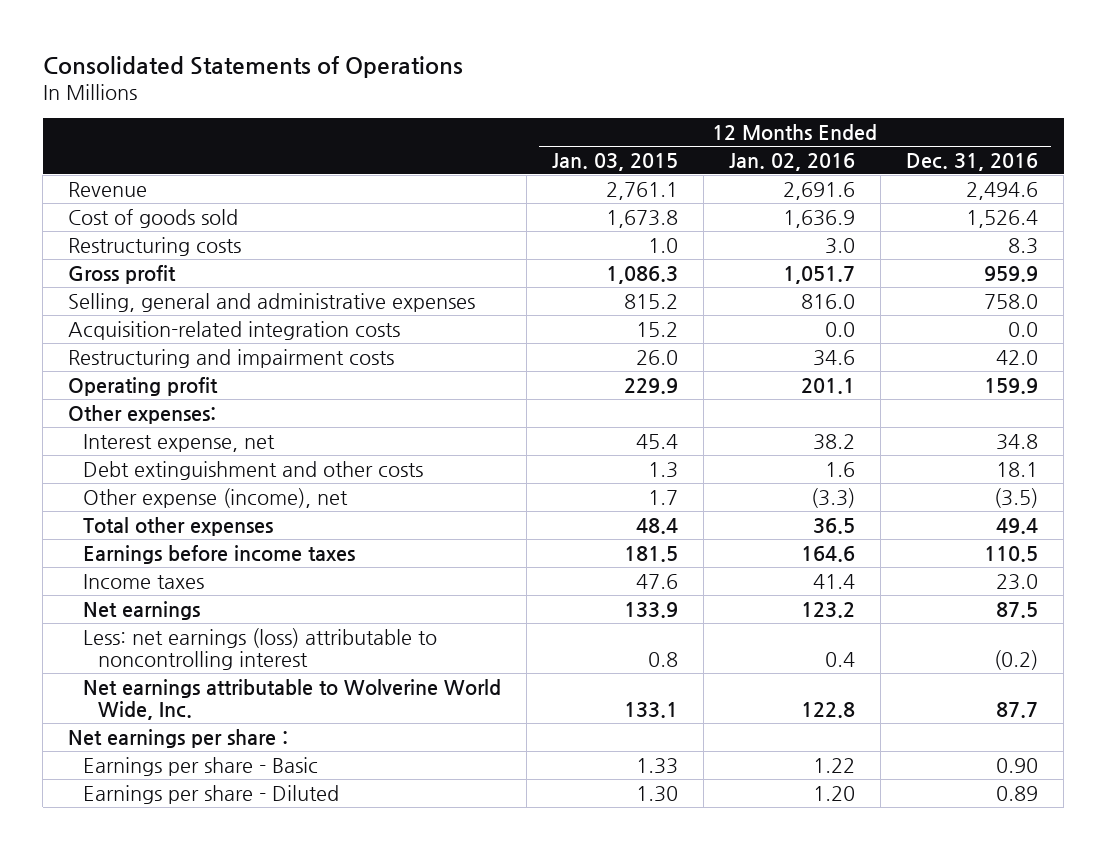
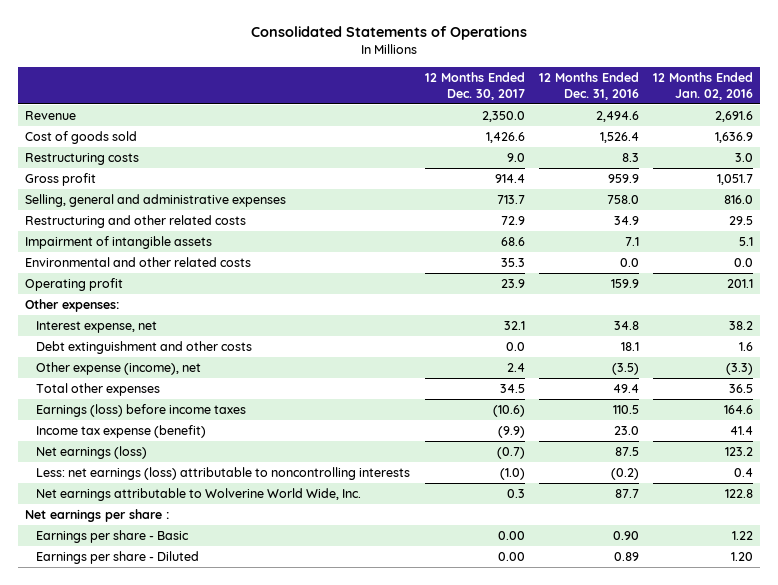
[552,152,679,171] Jan. 03, 2015 -> none
none -> [424,71,525,101] 12 Months Ended Dec. 30, 2017
[68,320,401,340] Acquisition-related integration costs -> none
[68,348,395,368] Restructuring and impairment costs -> [24,214,246,228] Restructuring and other related costs
[813,349,856,366] 34.6 -> [728,215,753,225] 29.5
[996,349,1039,365] 42.0 -> [613,215,639,225] 34.9
none -> [24,235,212,249] Impairment of intangible assets
none -> [24,256,251,267] Environmental and other related costs
[83,544,356,564] Earnings before income taxes -> [36,403,247,417] Earnings (loss) before income taxes
[83,573,205,589] Income taxes -> [36,424,207,438] Income tax expense (benefit)
[83,600,201,620] Net earnings -> [36,445,148,459] Net earnings (loss)
[83,627,438,671] Less: net earnings (loss) attributable to noncontrolling interest -> [36,466,411,480] Less: net earnings (loss) attributable to noncontrolling interests

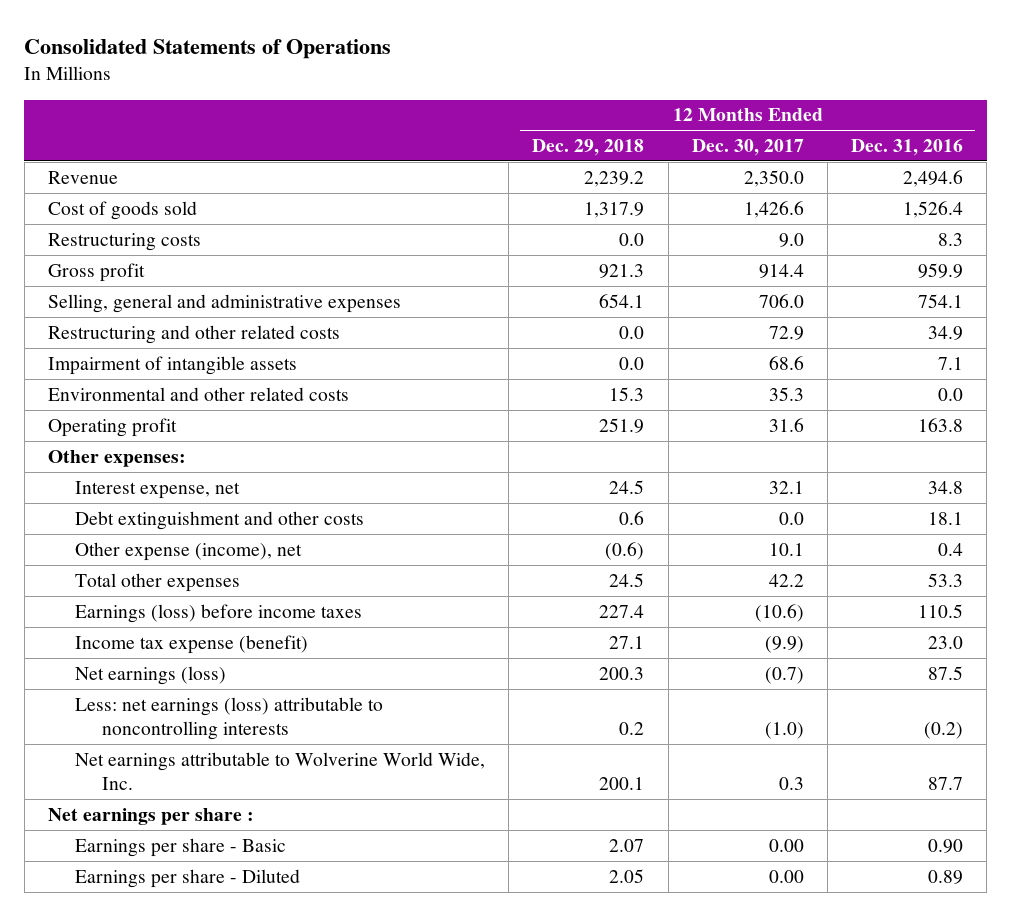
[652,71,753,101] 12 Months Ended Jan. 02, 2016 -> none
none -> [532,138,645,156] Dec. 29, 2018
[496,194,525,204] 713.7 -> [758,293,804,308] 706.0
[606,194,639,204] 758.0 -> [918,293,964,308] 754.1
[500,278,525,288] 23.9 -> [768,417,804,432] 31.6
[610,278,639,288] 159.9 -> [918,417,964,432] 163.8
[506,362,525,372] 2.4 -> [768,542,804,556] 10.1
[611,362,639,375] (3.5) -> [938,542,964,556] 0.4
[499,383,525,393] 34.5 -> [768,573,804,587] 42.2
[612,383,639,393] 49.4 -> [928,572,964,587] 53.3

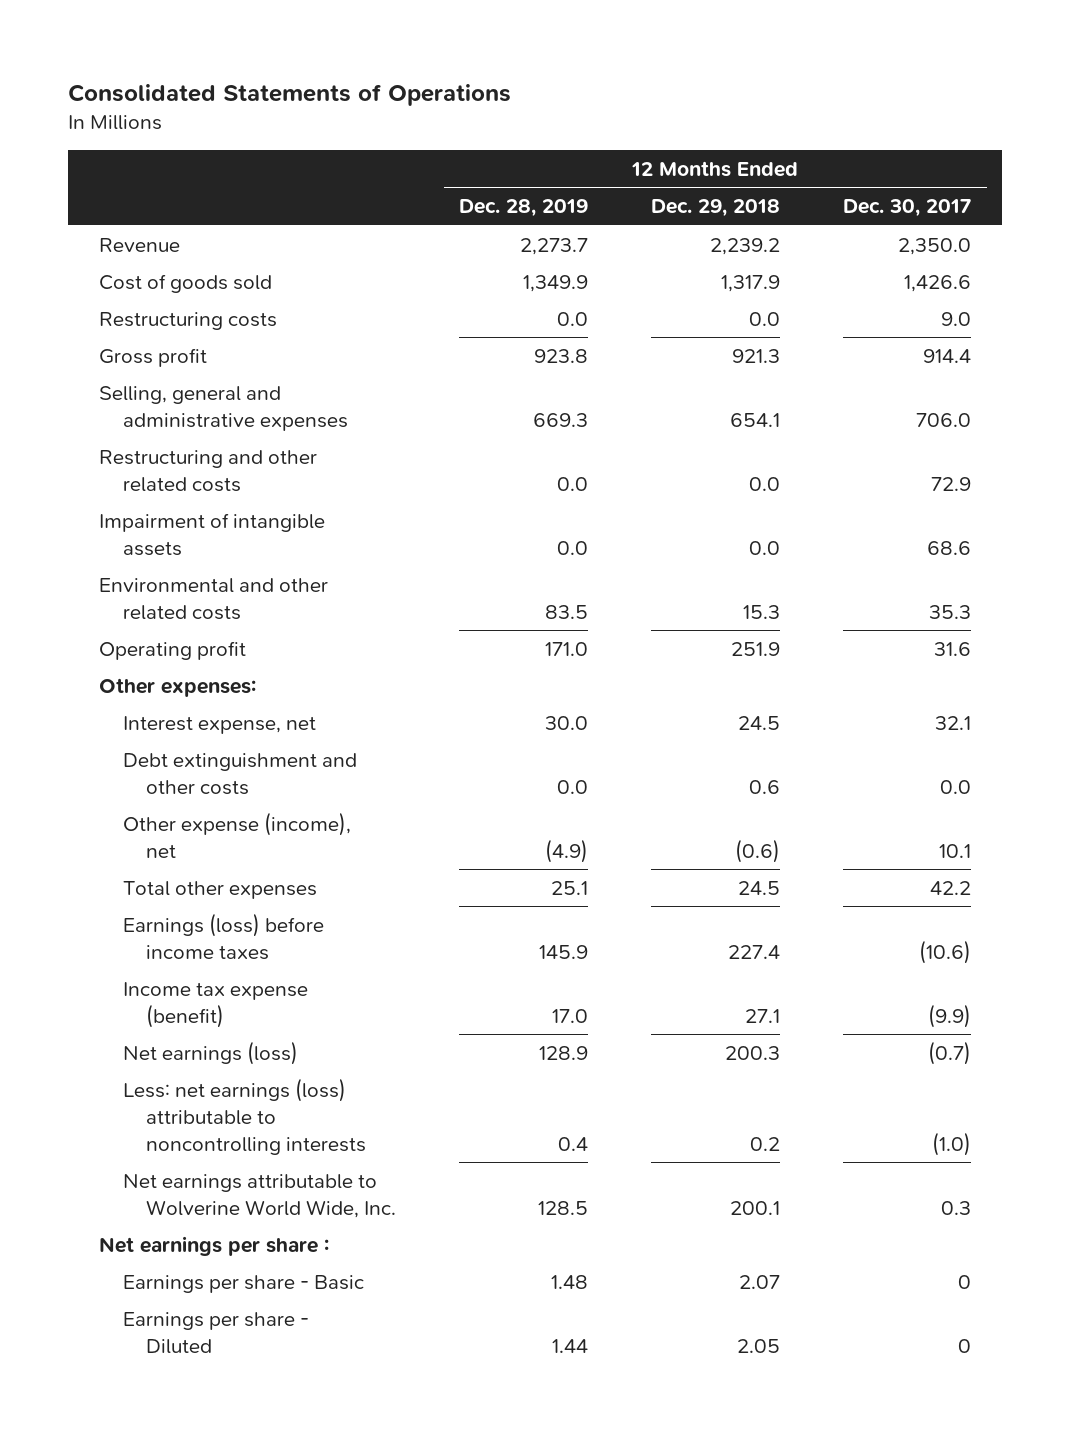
[851,138,964,156] Dec. 31, 2016 -> none
none -> [459,199,589,218] Dec. 28, 2019
[768,838,804,852] 0.00 -> [957,1274,971,1289] 0
[768,869,804,883] 0.00 -> [957,1338,971,1353] 0

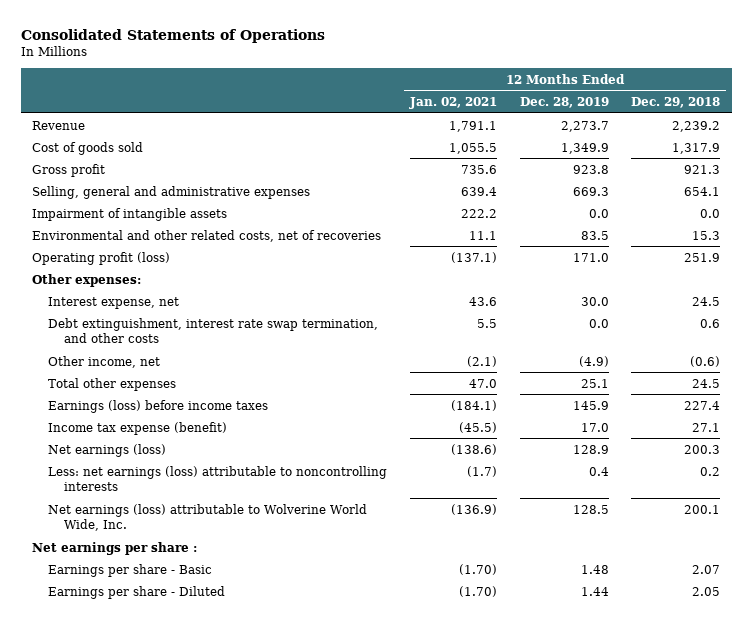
[842,199,971,218] Dec. 30, 2017 -> none
none -> [408,97,497,110] Jan. 02, 2021
[99,311,278,330] Restructuring costs -> none
[99,449,318,492] Restructuring and other related costs -> none
[99,577,329,620] Environmental and other related costs -> [32,229,382,242] Environmental and other related costs, net of recoveries
[99,640,247,660] Operating profit -> [32,251,171,265] Operating profit (loss)
[122,752,357,795] Debt extinguishment and other costs -> [48,317,379,343] Debt extinguishment, interest rate swap termination, and other costs
[122,811,351,858] Other expense (income), net -> [48,355,161,368] Other income, net
[122,1173,397,1218] Net earnings attributable to Wolverine World Wide, Inc. -> [48,503,368,531] Net earnings (loss) attributable to Wolverine World Wide, Inc.

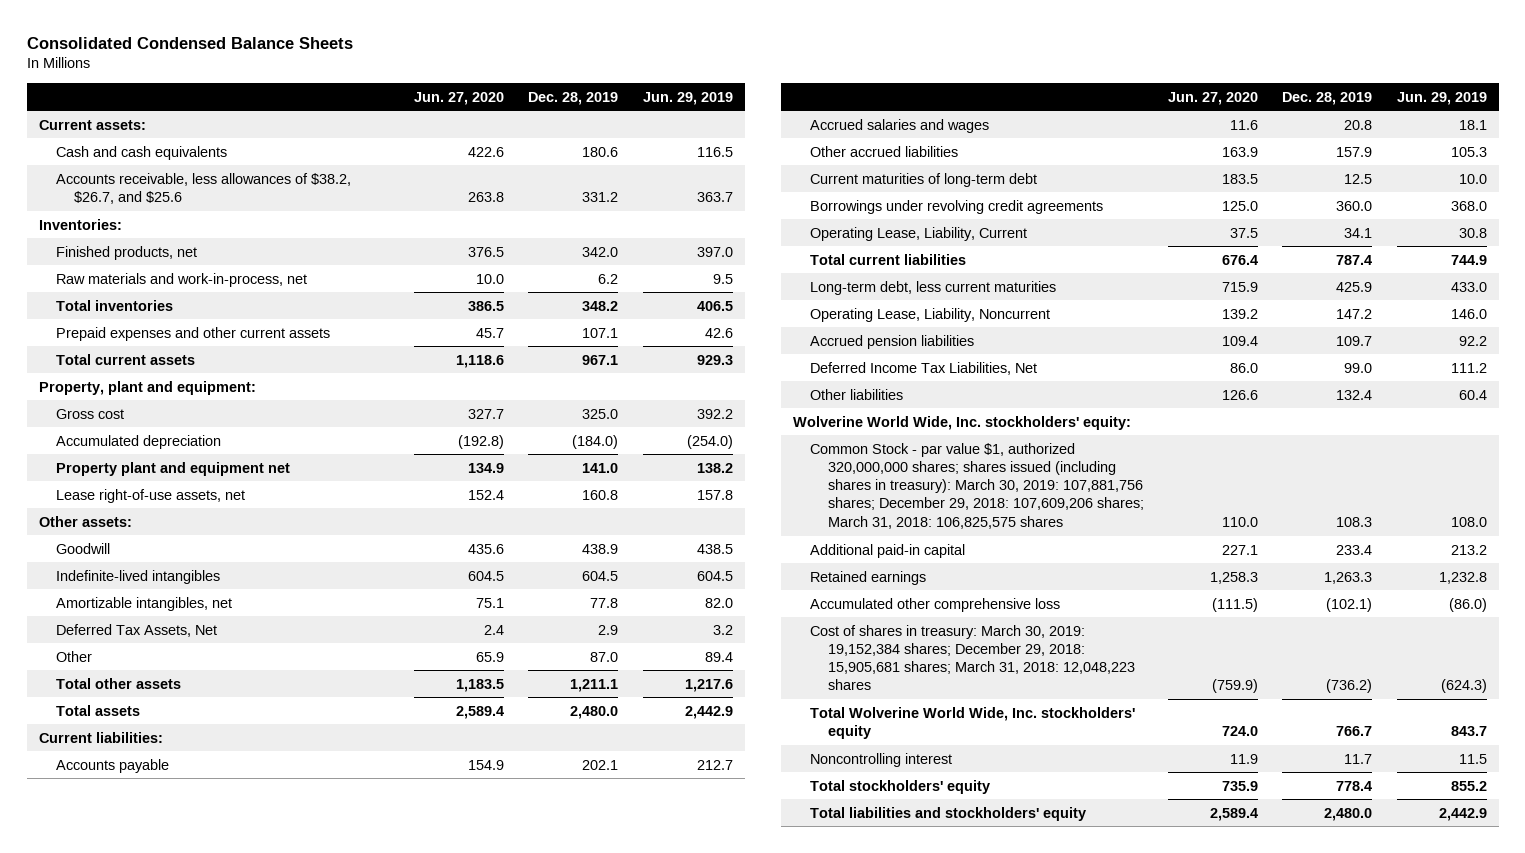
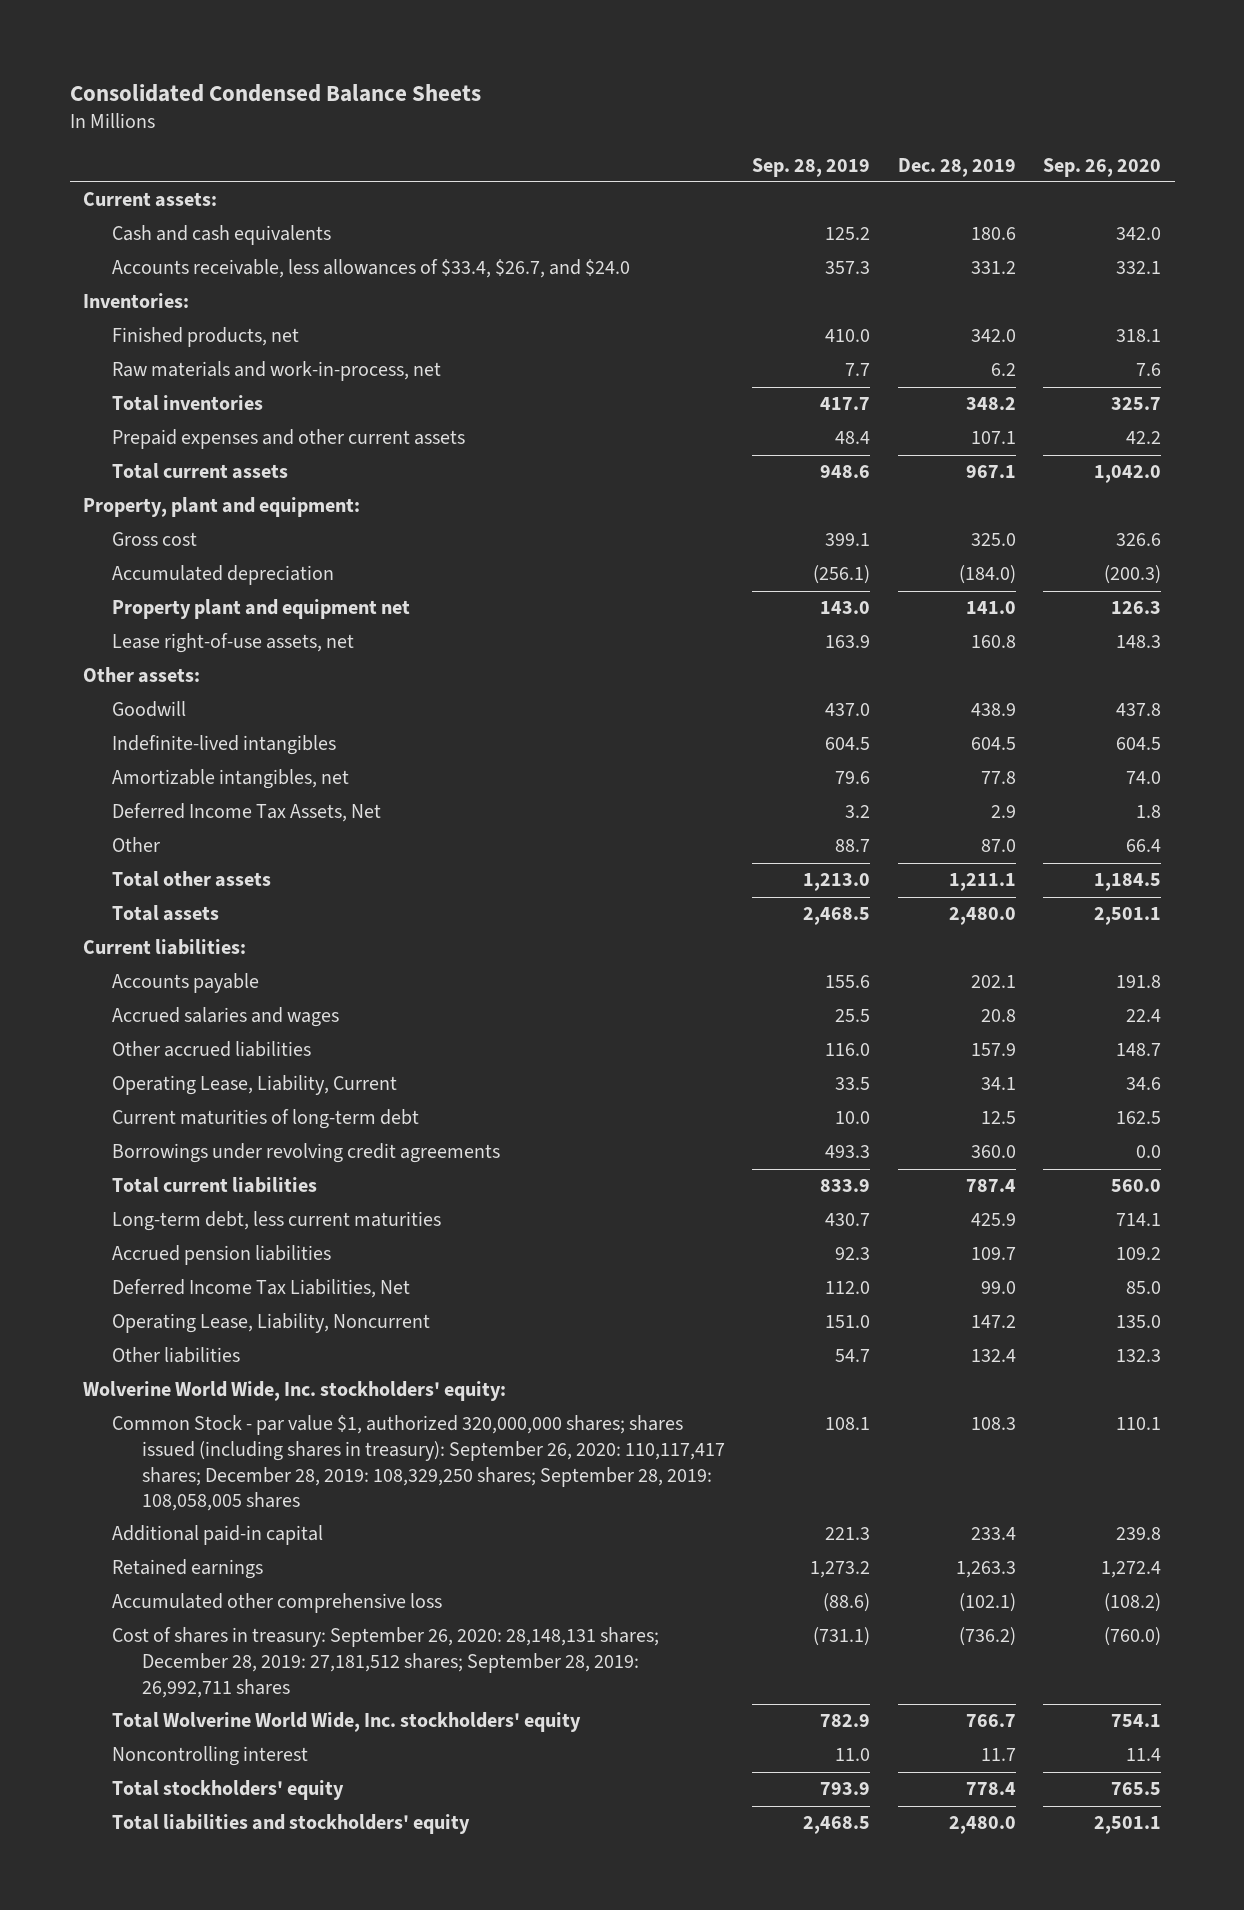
[414,91,505,105] Jun. 27, 2020 -> none
[642,91,733,105] Jun. 29, 2019 -> none
none -> [752,157,871,177] Sep. 28, 2019
none -> [1043,157,1162,177] Sep. 26, 2020
[56,172,352,204] Accounts receivable, less allowances of $38.2, $26.7, and $25.6 -> [112,259,631,279] Accounts receivable, less allowances of $33.4, $26.7, and $24.0
[56,623,218,637] Deferred Tax Assets, Net -> [112,803,382,823] Deferred Income Tax Assets, Net
[810,226,1028,241] Operating Lease, Liability, Current -> [112,1075,398,1096] Operating Lease, Liability, Current
[810,307,1051,322] Operating Lease, Liability, Noncurrent -> [112,1313,431,1334] Operating Lease, Liability, Noncurrent
[810,442,1144,529] Common Stock - par value $1, authorized 320,000,000 shares; shares issued (including shares in treasury): March 30, 2019: 107,881,756 shares; December 29, 2018: 107,609,206 shares; March 31, 2018: 106,825,575 shares -> [112,1415,725,1512] Common Stock - par value $1, authorized 320,000,000 shares; shares issued (including shares in treasury): September 26, 2020: 110,117,417 shares; December 28, 2019: 108,329,250 shares; September 28, 2019: 108,058,005 shares
[810,624,1135,691] Cost of shares in treasury: March 30, 2019: 19,152,384 shares; December 29, 2018: 15,905,681 shares; March 31, 2018: 12,048,223 shares -> [112,1627,660,1698] Cost of shares in treasury: September 26, 2020: 28,148,131 shares; December 28, 2019: 27,181,512 shares; September 28, 2019: 26,992,711 shares

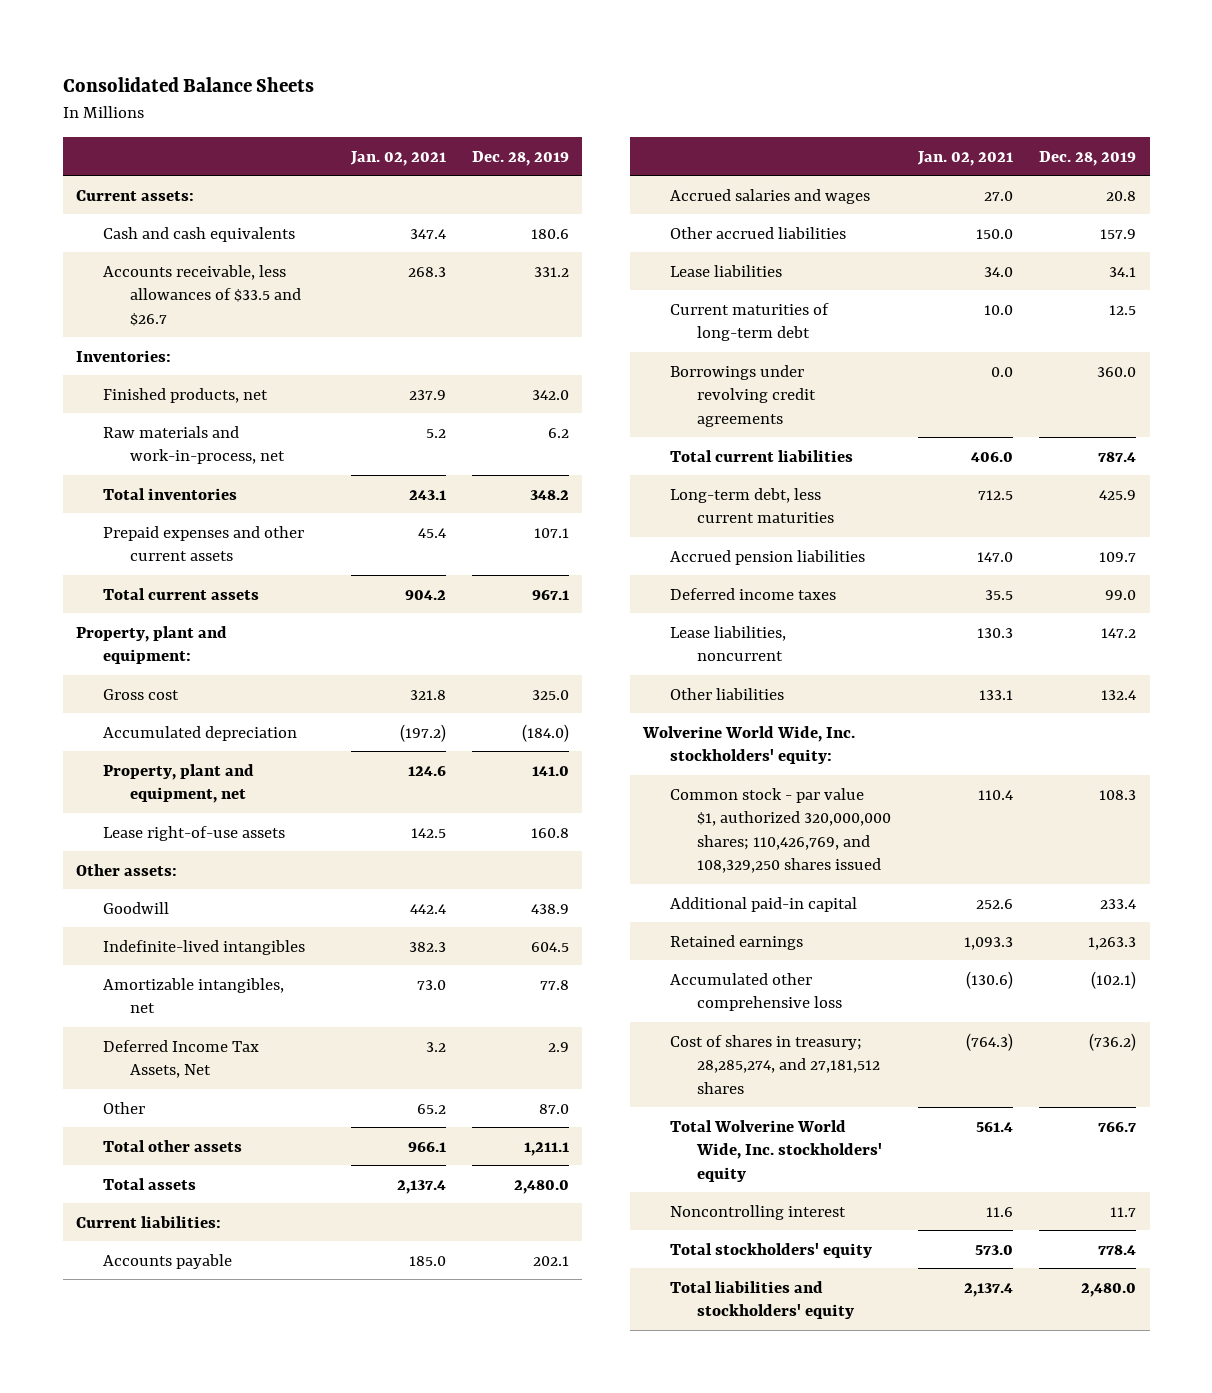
[69,83,481,102] Consolidated Condensed Balance Sheets -> [62,77,314,93] Consolidated Balance Sheets
[752,157,871,177] Sep. 28, 2019 -> none
[1043,157,1162,177] Sep. 26, 2020 -> none
none -> [349,150,446,166] Jan. 02, 2021
[112,259,631,279] Accounts receivable, less allowances of $33.4, $26.7, and $24.0 -> [102,264,302,326] Accounts receivable, less allowances of $33.5 and $26.7
[112,599,411,620] Property plant and equipment net -> [102,763,254,804] Property, plant and equipment, net
[112,633,355,654] Lease right-of-use assets, net -> [102,825,285,841] Lease right-of-use assets
[112,1075,398,1096] Operating Lease, Liability, Current -> [670,264,783,277] Lease liabilities
[112,1279,411,1299] Deferred Income Tax Liabilities, Net -> [670,587,837,600] Deferred income taxes
[112,1313,431,1334] Operating Lease, Liability, Noncurrent -> [670,625,787,662] Lease liabilities, noncurrent
[112,1415,725,1512] Common Stock - par value $1, authorized 320,000,000 shares; shares issued (including shares in treasury): September 26, 2020: 110,117,417 shares; December 28, 2019: 108,329,250 shares; September 28, 2019: 108,058,005 shares -> [670,787,892,874] Common stock - par value $1, authorized 320,000,000 shares; 110,426,769, and 108,329,250 shares issued
[112,1627,660,1698] Cost of shares in treasury: September 26, 2020: 28,148,131 shares; December 28, 2019: 27,181,512 shares; September 28, 2019: 26,992,711 shares -> [670,1034,881,1094] Cost of shares in treasury; 28,285,274, and 27,181,512 shares

